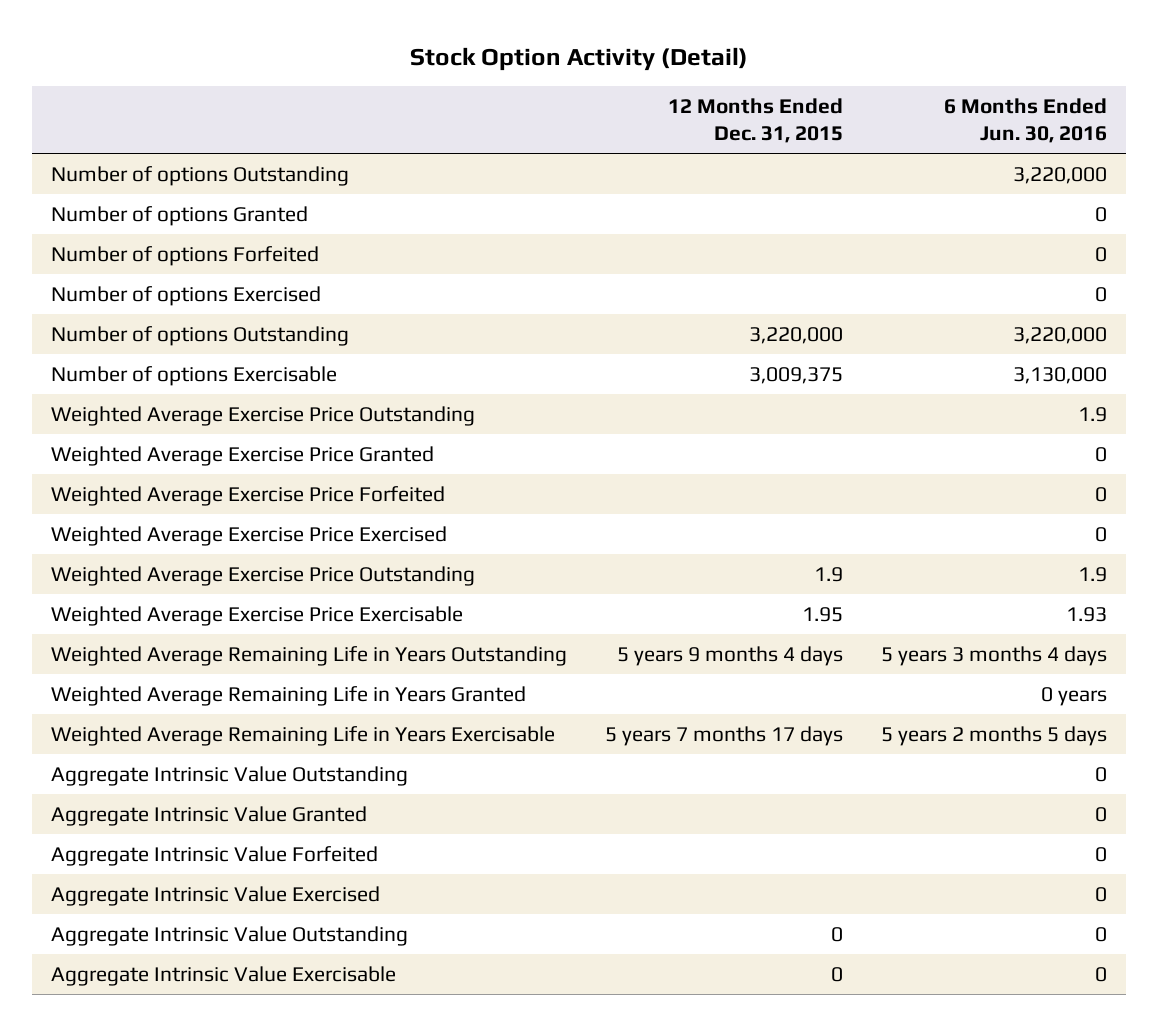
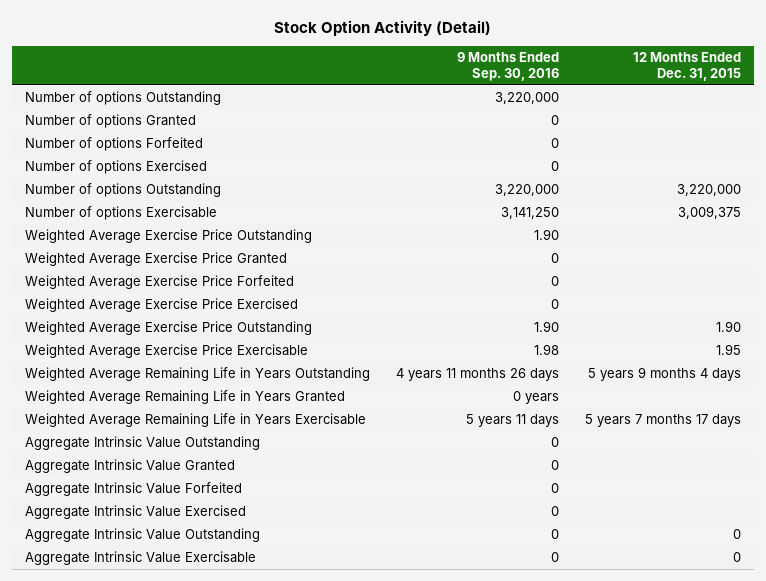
[944,97,1108,144] 6 Months Ended Jun. 30, 2016 -> none
none -> [457,51,560,82] 9 Months Ended Sep. 30, 2016
[814,566,844,582] 1.9 -> [716,321,742,333] 1.90

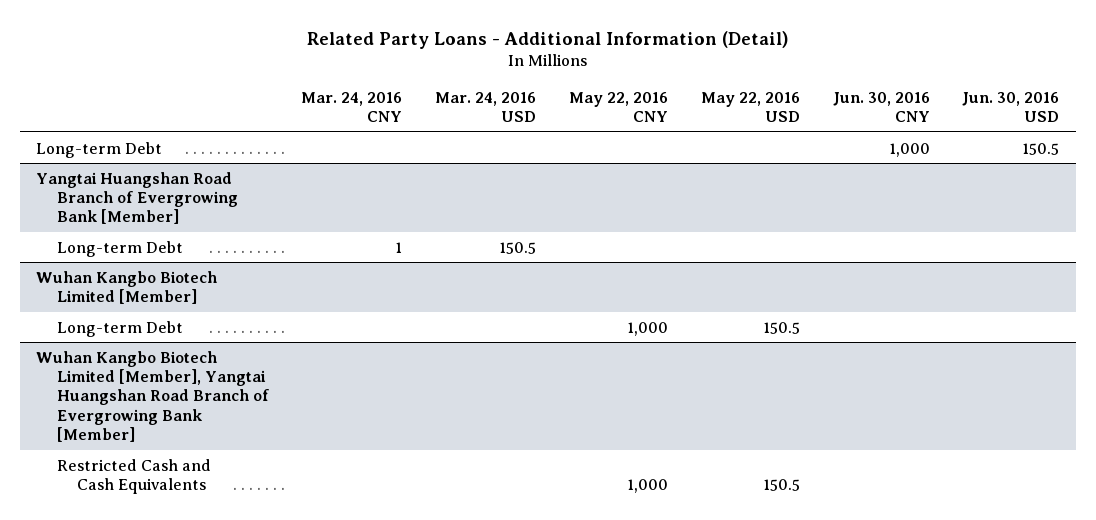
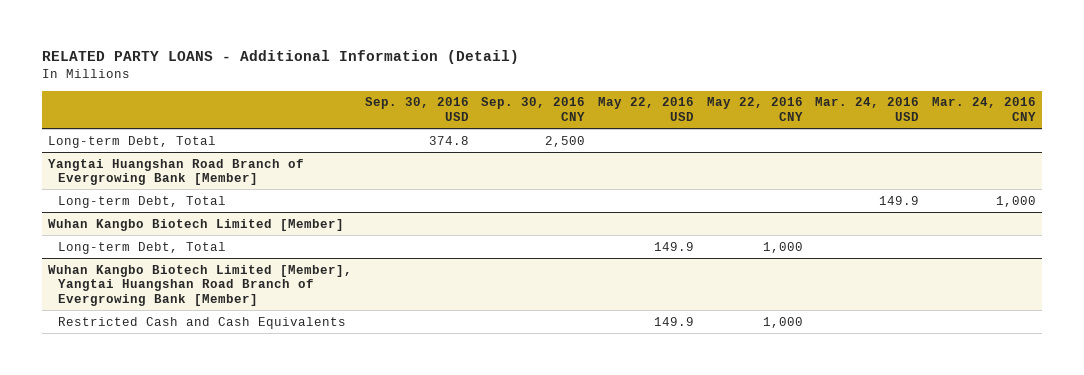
[306,30,789,49] Related Party Loans - Additional Information (Detail) -> [42,50,520,65] RELATED PARTY LOANS - Additional Information (Detail)
[832,91,930,122] Jun. 30, 2016 CNY -> none
[962,91,1060,122] Jun. 30, 2016 USD -> none
none -> [364,97,469,122] Sep. 30, 2016 USD
none -> [481,97,586,122] Sep. 30, 2016 CNY
[36,141,163,158] Long-term Debt -> [48,135,217,148] Long-term Debt, Total
[56,240,183,257] Long-term Debt -> [57,195,226,208] Long-term Debt, Total
[395,241,403,253] 1 -> [995,195,1036,207] 1,000
[499,241,537,254] 150.5 -> [879,195,920,205] 149.9
[56,320,183,337] Long-term Debt -> [57,241,226,254] Long-term Debt, Total
[762,321,800,334] 150.5 -> [654,241,695,251] 149.9
[762,478,800,491] 150.5 -> [654,316,695,326] 149.9

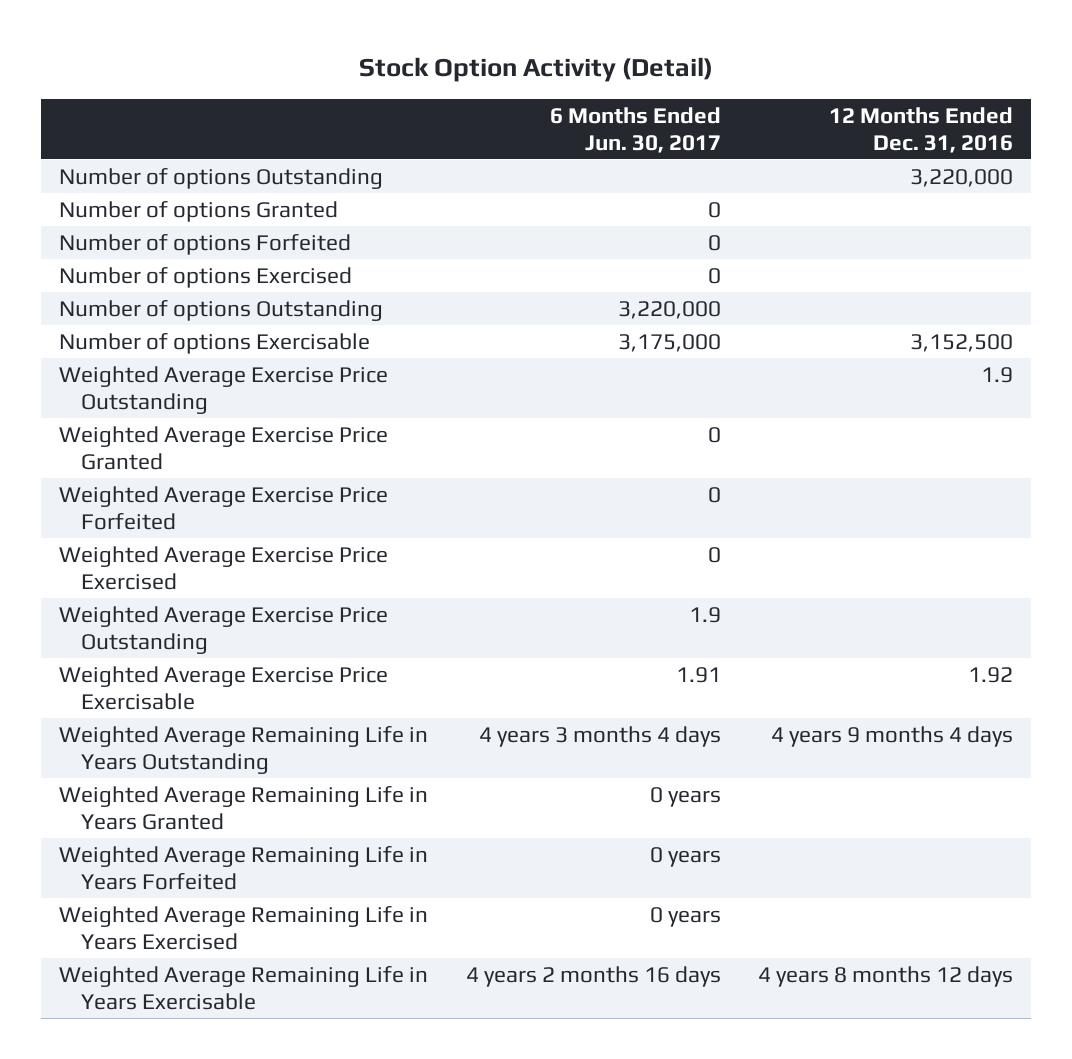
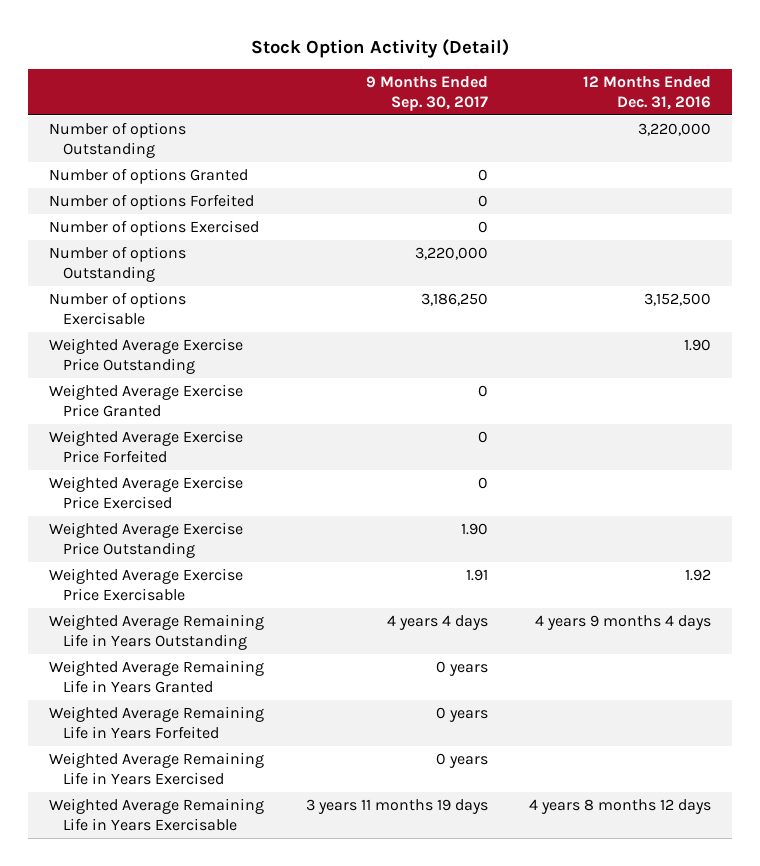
[549,106,721,153] 6 Months Ended Jun. 30, 2017 -> none
none -> [365,75,488,112] 9 Months Ended Sep. 30, 2017
[980,367,1013,384] 1.9 -> [684,338,712,351] 1.90

